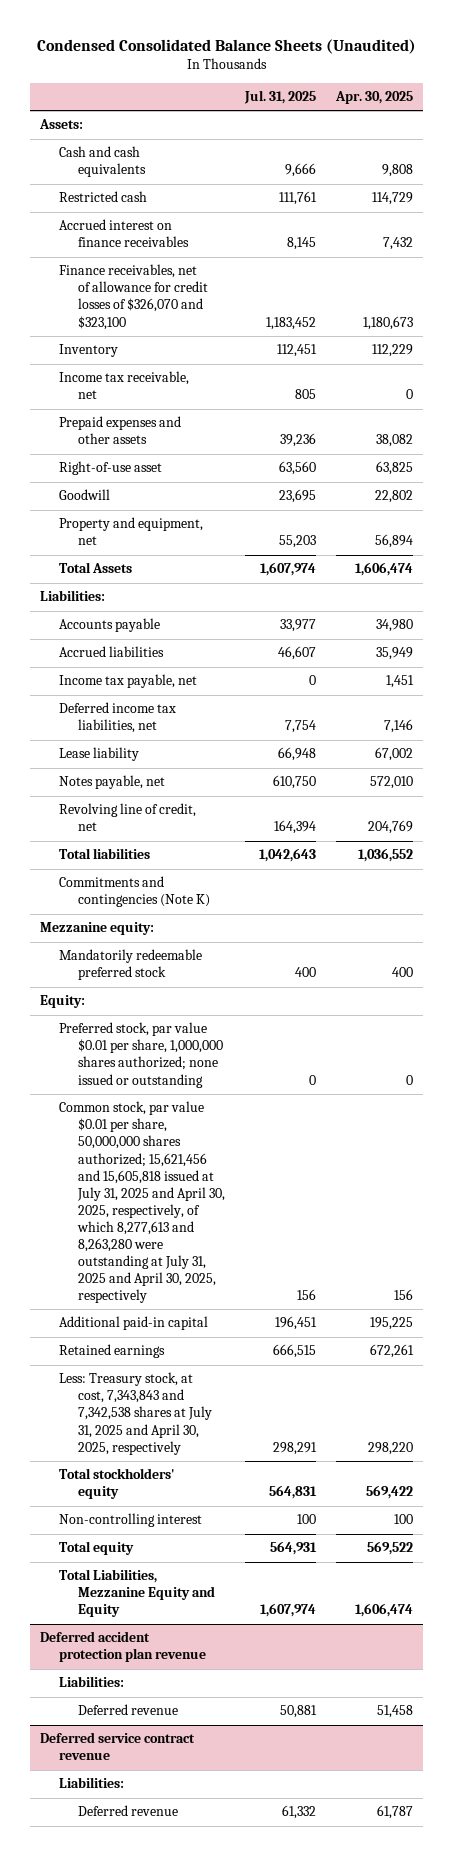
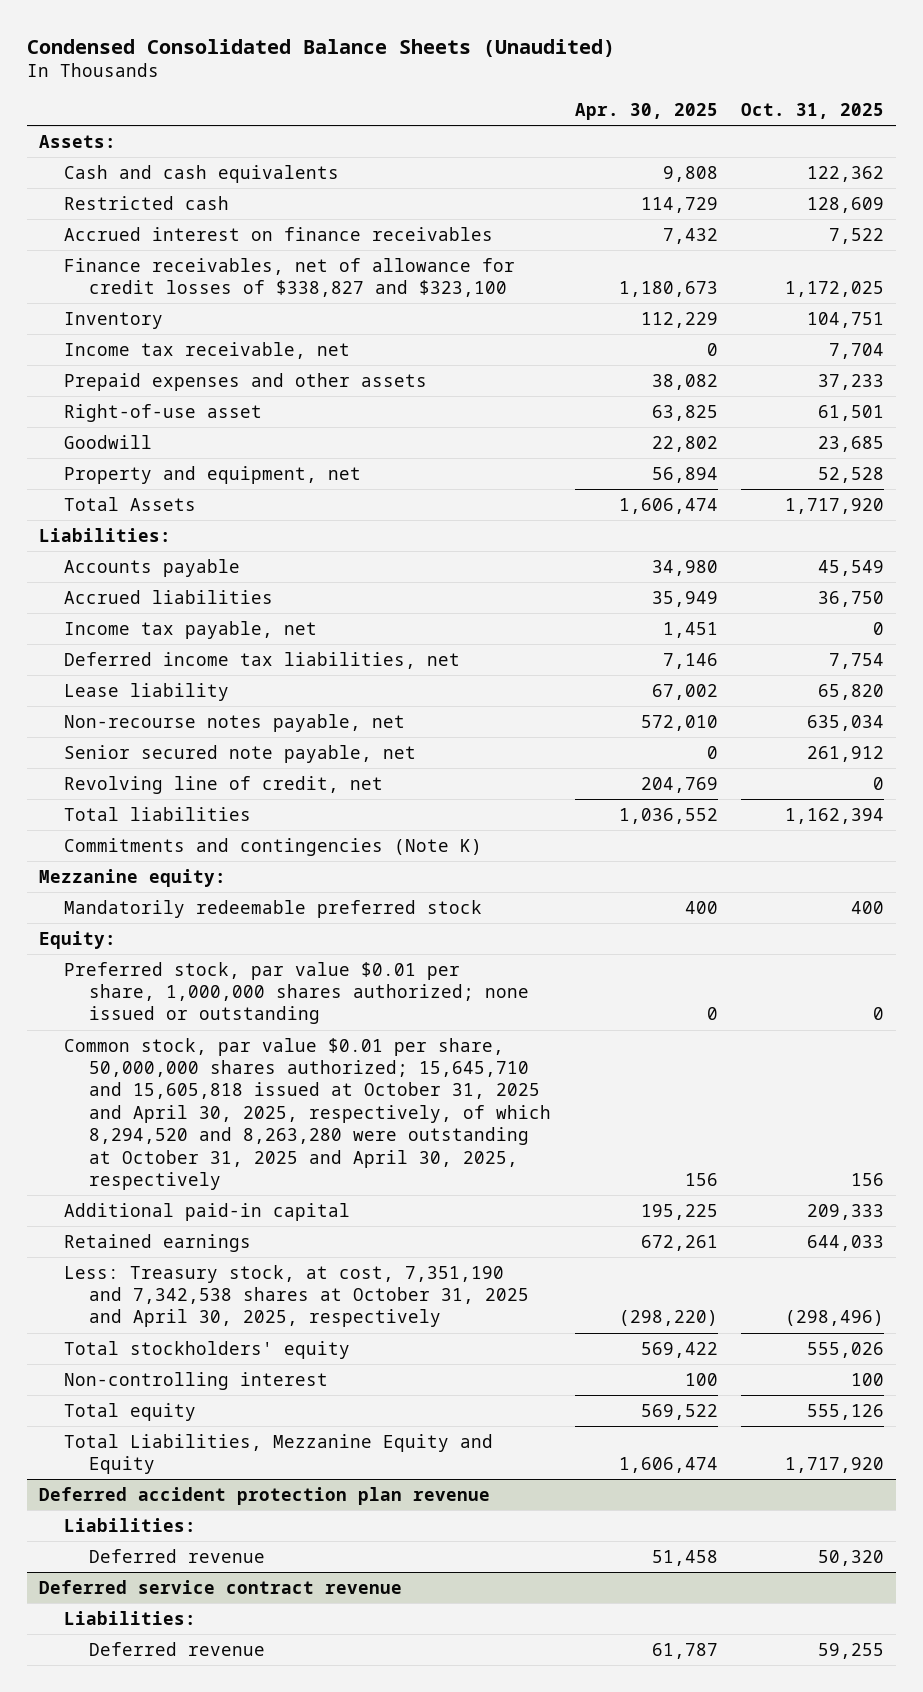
[244,90,317,105] Jul. 31, 2025 -> none
none -> [741,102,885,119] Oct. 31, 2025
[58,264,208,330] Finance receivables, net of allowance for credit losses of $326,070 and $323,100 -> [63,257,515,298] Finance receivables, net of allowance for credit losses of $338,827 and $323,100
[58,775,165,790] Notes payable, net -> [63,713,405,732] Non-recourse notes payable, net
none -> [63,744,416,763] Senior secured note payable, net
[58,1101,225,1303] Common stock, par value $0.01 per share, 50,000,000 shares authorized; 15,621,456 and 15,605,818 issued at July 31, 2025 and April 30, 2025, respectively, of which 8,277,613 and 8,263,280 were outstanding at July 31, 2025 and April 30, 2025, respectively -> [63,1037,552,1191] Common stock, par value $0.01 per share, 50,000,000 shares authorized; 15,645,710 and 15,605,818 issued at October 31, 2025 and April 30, 2025, respectively, of which 8,294,520 and 8,263,280 were outstanding at October 31, 2025 and April 30, 2025, respectively
[58,1372,212,1455] Less: Treasury stock, at cost, 7,343,843 and 7,342,538 shares at July 31, 2025 and April 30, 2025, respectively -> [63,1264,530,1328] Less: Treasury stock, at cost, 7,351,190 and 7,342,538 shares at October 31, 2025 and April 30, 2025, respectively
[368,1441,414,1455] 298,220 -> [618,1310,718,1327] (298,220)

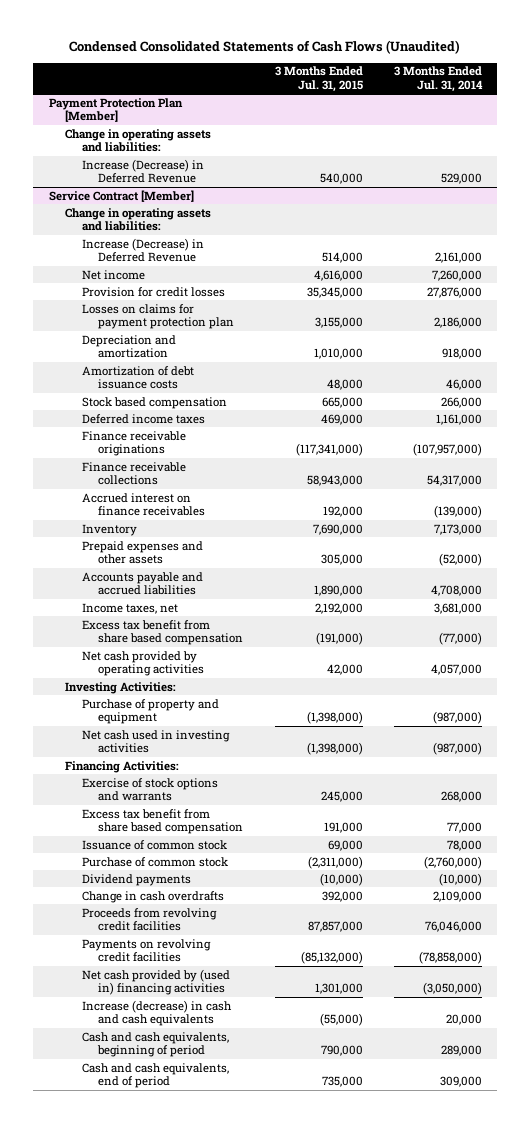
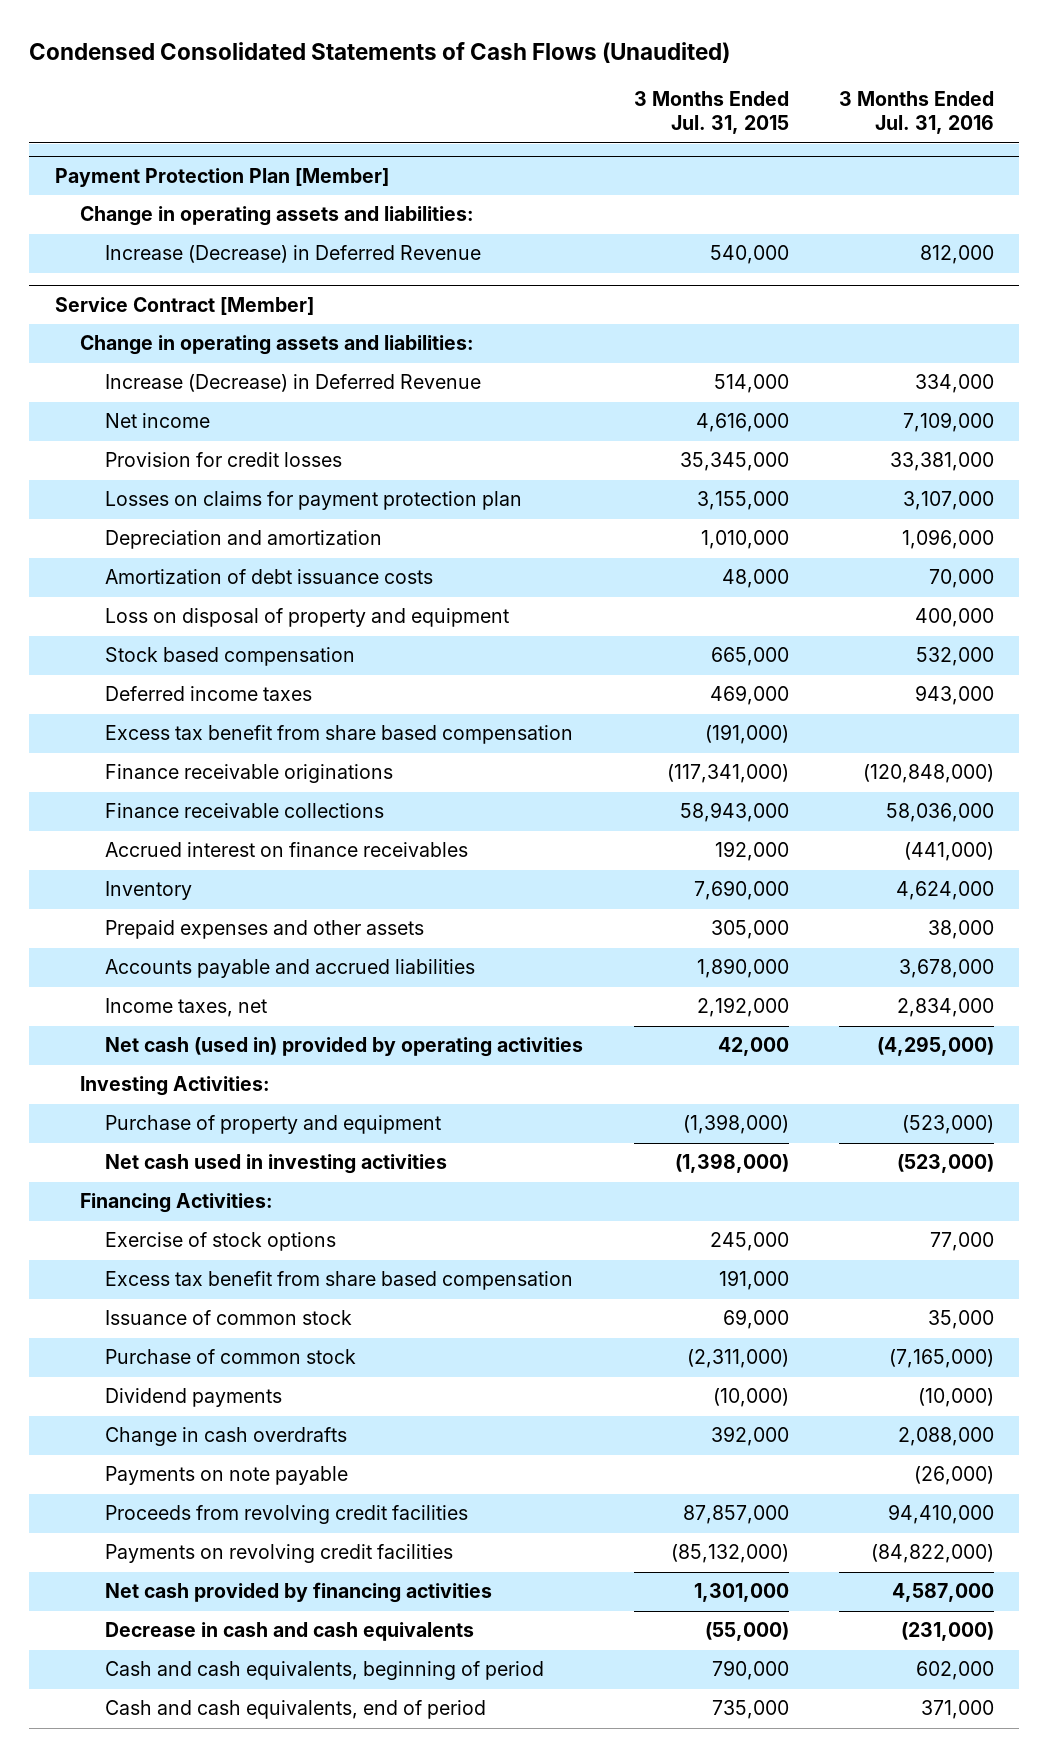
[393,66,483,93] 3 Months Ended Jul. 31, 2014 -> none
none -> [839,91,995,135] 3 Months Ended Jul. 31, 2016
none -> [105,608,510,628] Loss on disposal of property and equipment
[81,619,244,646] Excess tax benefit from share based compensation -> [105,725,574,745] Excess tax benefit from share based compensation
[81,650,205,677] Net cash provided by operating activities -> [105,1037,584,1058] Net cash (used in) provided by operating activities
[81,777,218,802] Exercise of stock options and warrants -> [105,1232,337,1252] Exercise of stock options
none -> [105,1466,349,1486] Payments on note payable
[81,968,230,996] Net cash provided by (used in) financing activities -> [105,1582,493,1604] Net cash provided by financing activities
[81,999,232,1027] Increase (decrease) in cash and cash equivalents -> [105,1622,475,1642] Decrease in cash and cash equivalents

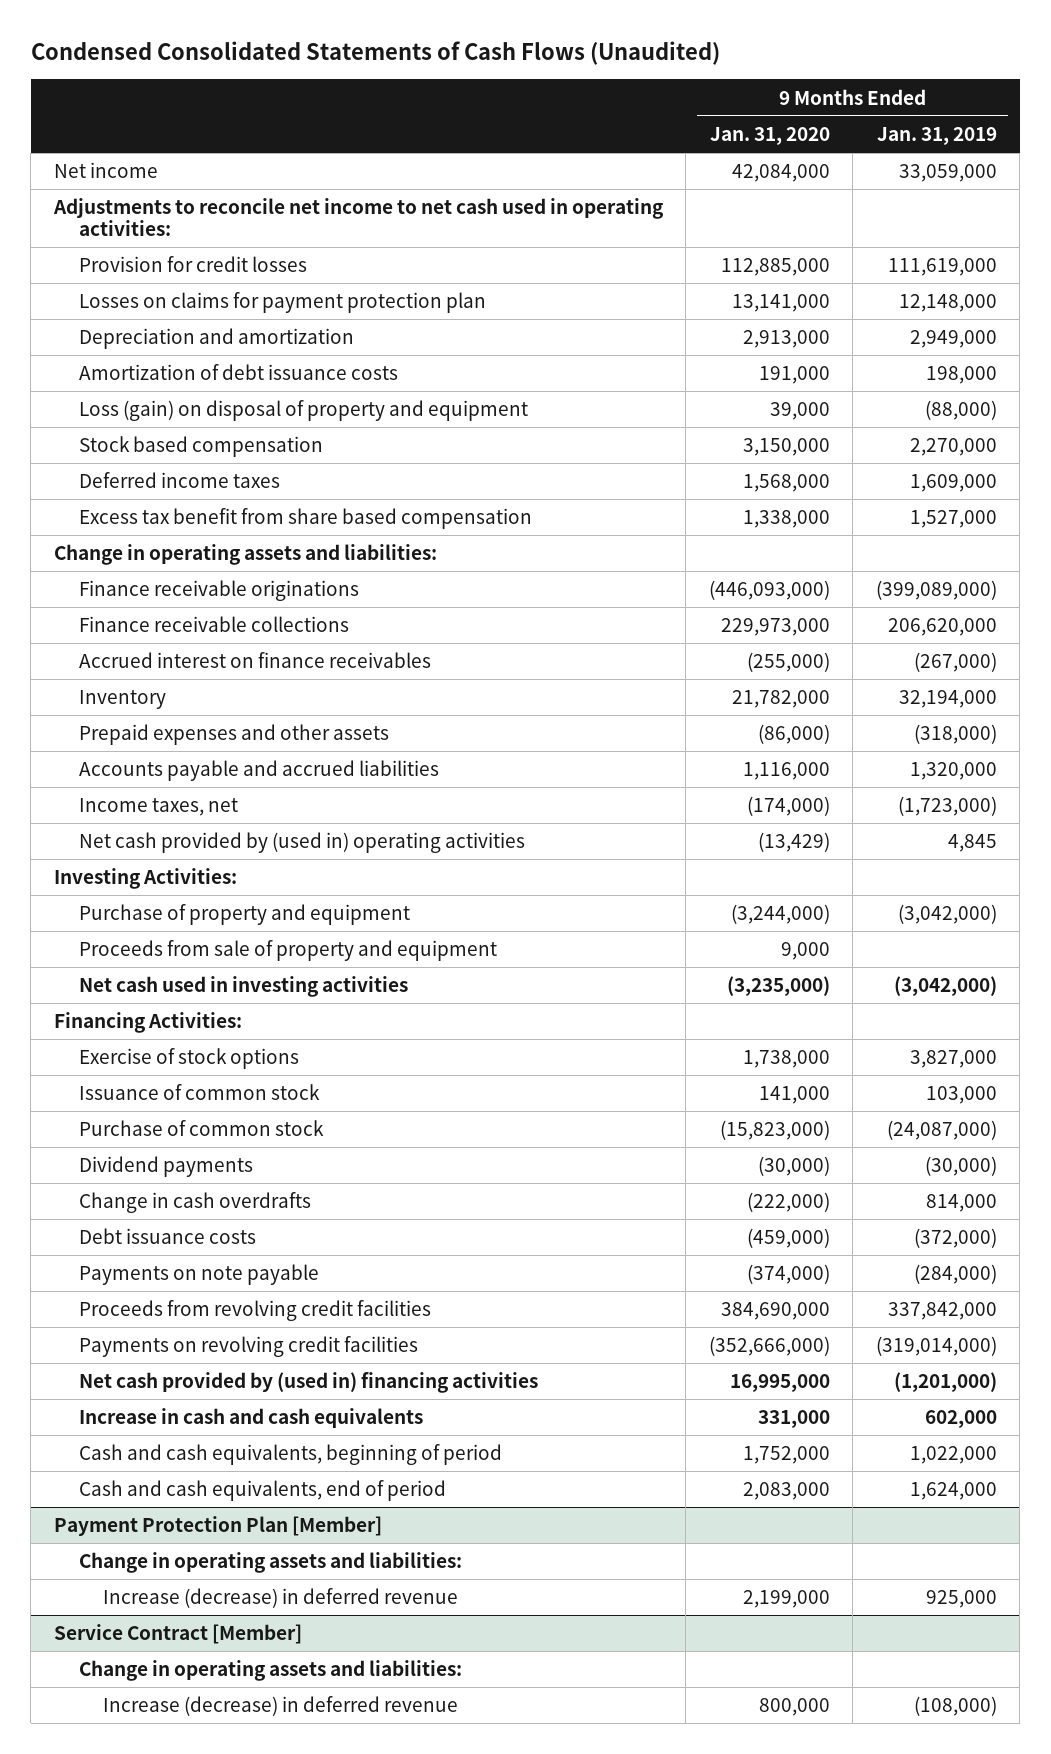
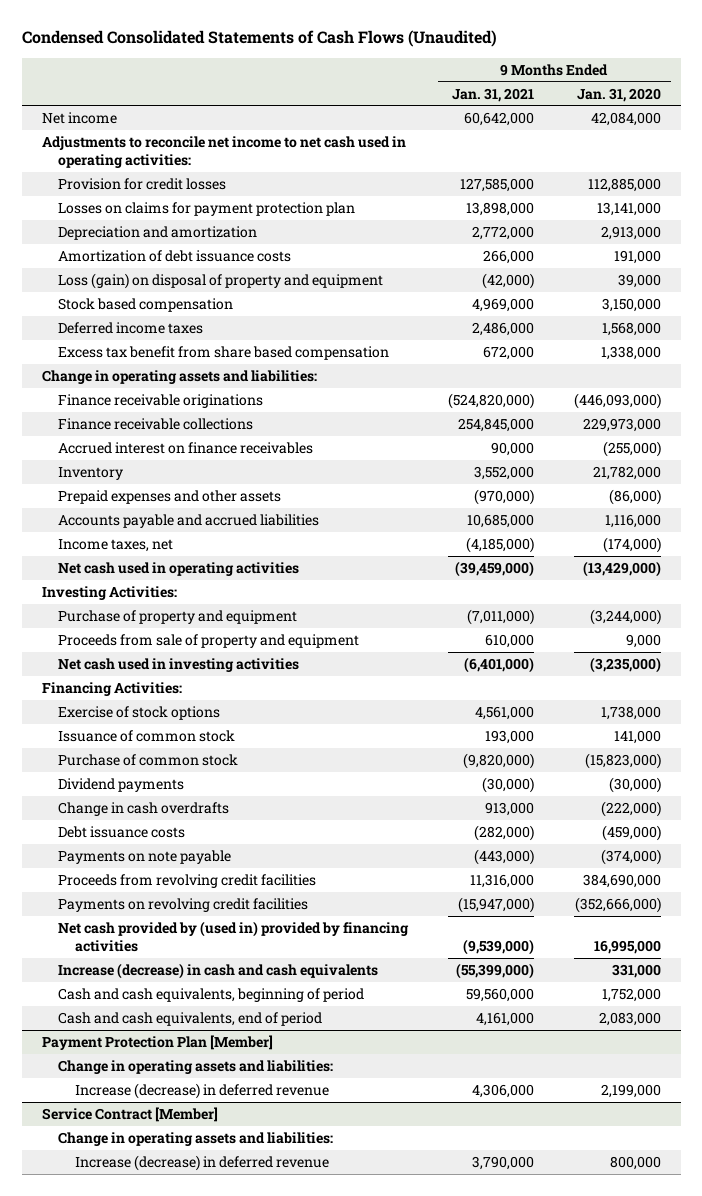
[876,127,997,146] Jan. 31, 2019 -> none
none -> [452,87,535,102] Jan. 31, 2021
[78,832,525,854] Net cash provided by (used in) operating activities -> [58,562,300,577] Net cash used in operating activities
[757,832,830,853] (13,429) -> [582,561,661,578] (13,429,000)
[78,1372,538,1394] Net cash provided by (used in) financing activities -> [58,921,410,952] Net cash provided by (used in) provided by financing activities
[78,1408,423,1429] Increase in cash and cash equivalents -> [58,963,379,980] Increase (decrease) in cash and cash equivalents

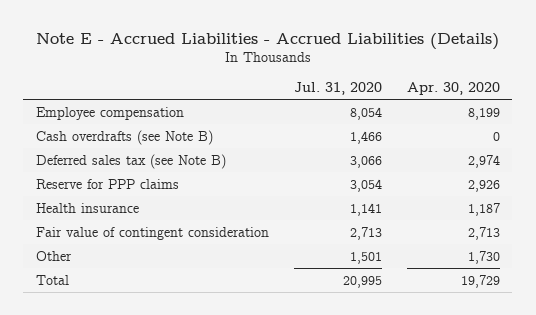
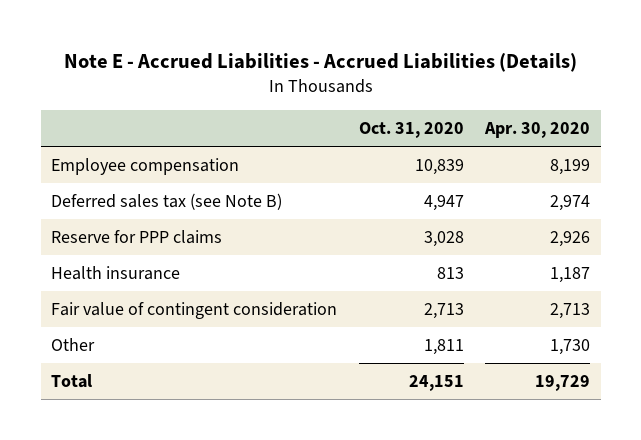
[293,81,382,95] Jul. 31, 2020 -> none
none -> [358,122,464,139] Oct. 31, 2020
[35,129,213,145] Cash overdrafts (see Note B) -> none

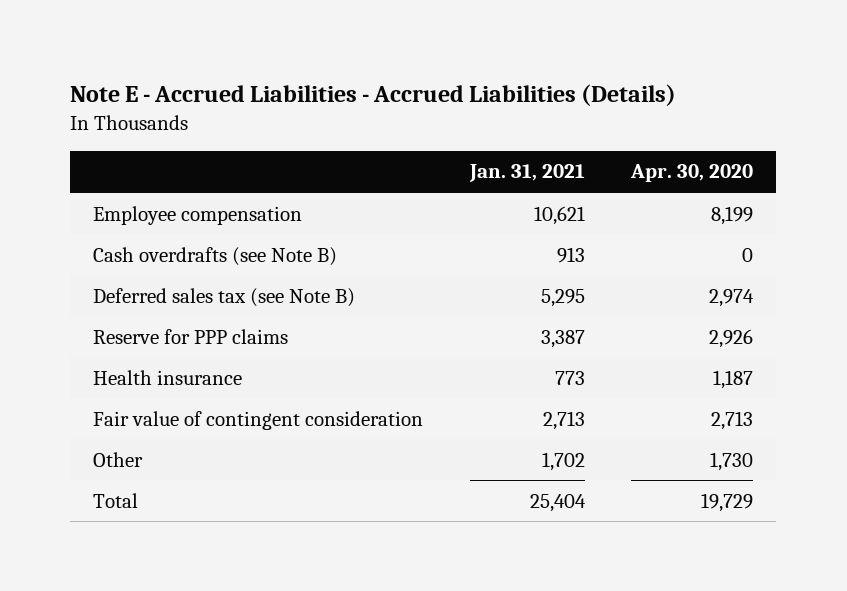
[358,122,464,139] Oct. 31, 2020 -> none
none -> [468,164,585,183] Jan. 31, 2021
none -> [93,246,338,266] Cash overdrafts (see Note B)

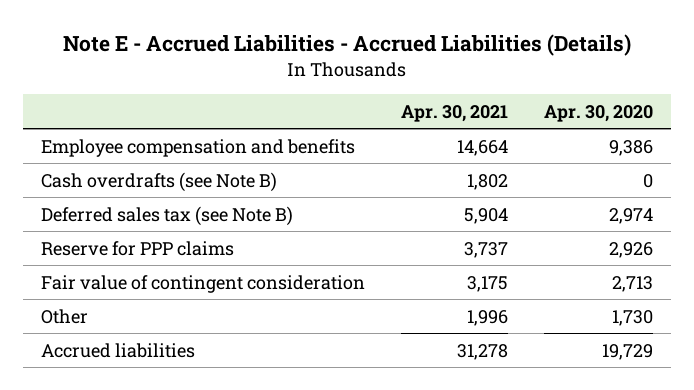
[468,164,585,183] Jan. 31, 2021 -> none
none -> [401,104,509,122] Apr. 30, 2021
[93,205,303,225] Employee compensation -> [41,138,356,157] Employee compensation and benefits
[711,205,754,225] 8,199 -> [609,139,654,156] 9,386
[93,369,243,385] Health insurance -> none
[93,492,139,508] Total -> [41,342,196,358] Accrued liabilities

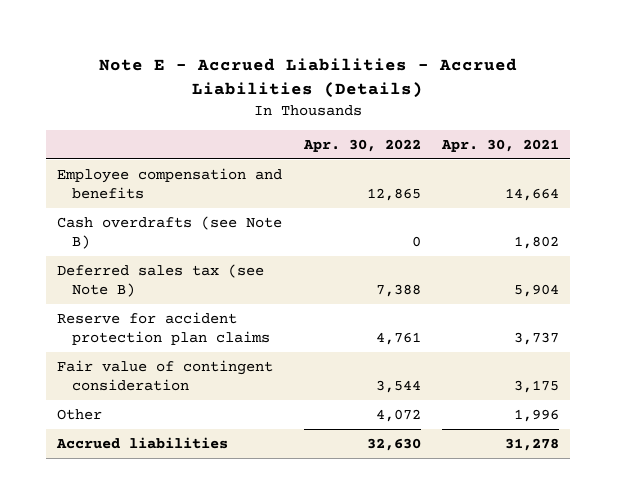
[544,104,654,122] Apr. 30, 2020 -> none
none -> [302,138,421,152] Apr. 30, 2022
[41,240,235,256] Reserve for PPP claims -> [57,311,271,345] Reserve for accident protection plan claims

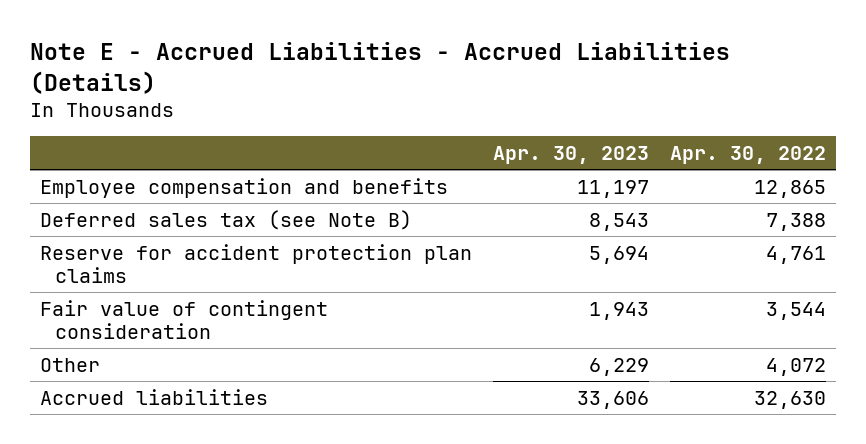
[441,138,560,152] Apr. 30, 2021 -> none
none -> [492,145,649,164] Apr. 30, 2023
[57,215,283,249] Cash overdrafts (see Note B) -> none

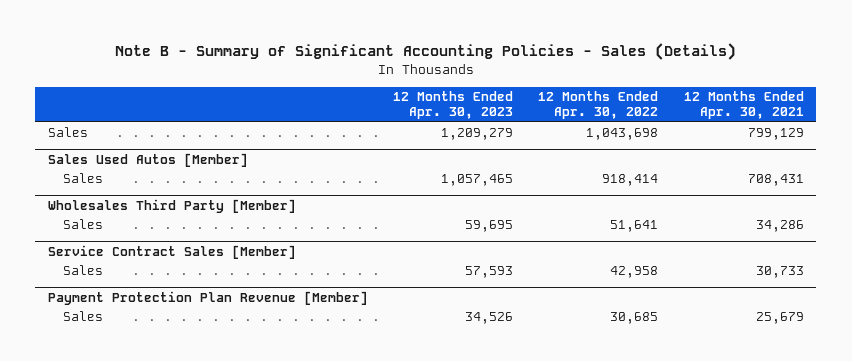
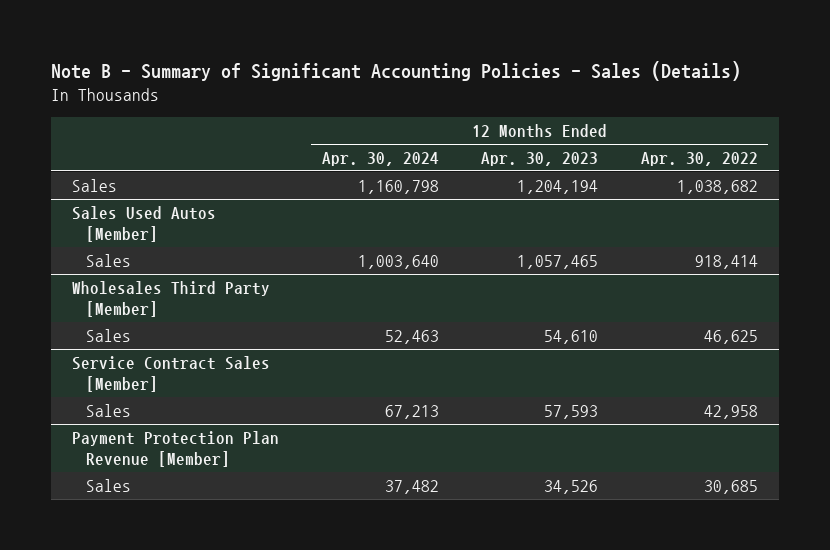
[683,91,804,120] 12 Months Ended Apr. 30, 2021 -> none
none -> [321,151,439,166] Apr. 30, 2024
[441,128,514,141] 1,209,279 -> [517,179,599,194] 1,204,194
[586,128,659,141] 1,043,698 -> [676,179,758,194] 1,038,682
[465,220,514,233] 59,695 -> [544,329,599,344] 54,610
[610,220,659,233] 51,641 -> [703,329,758,344] 46,625

